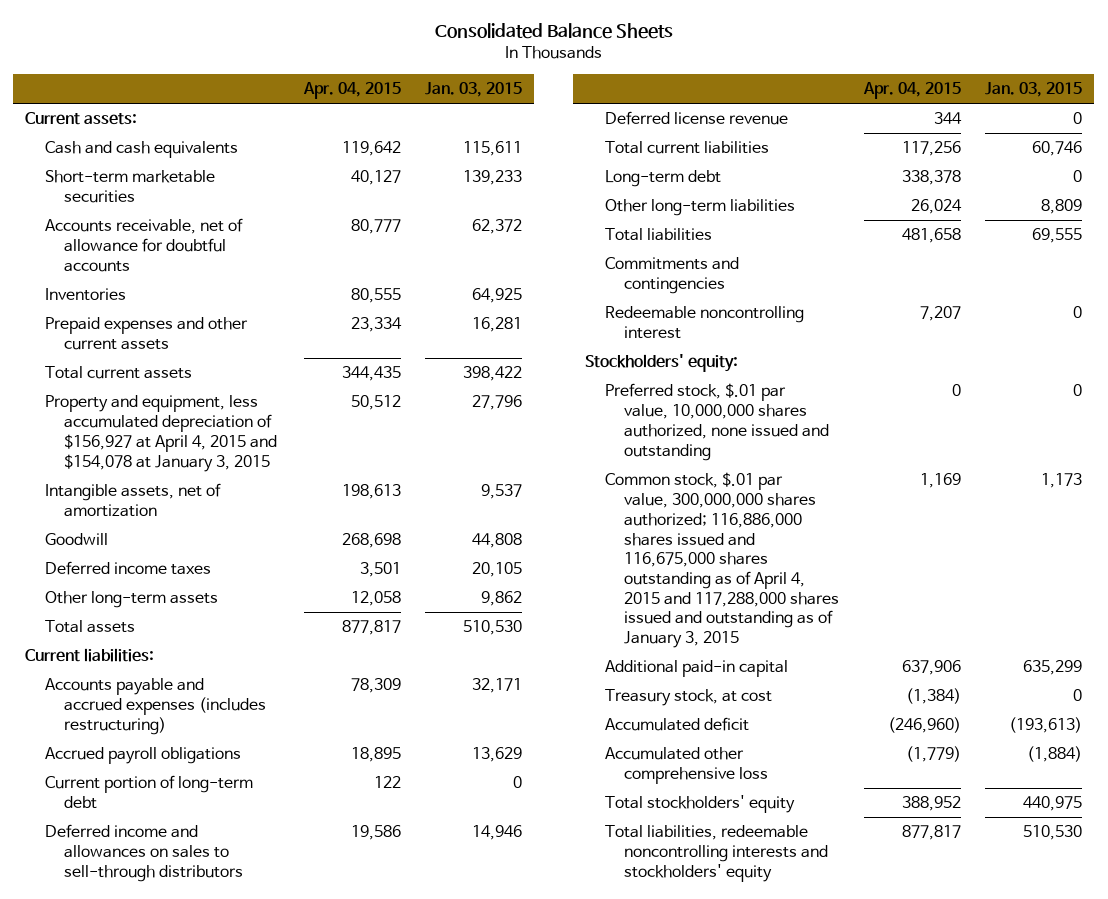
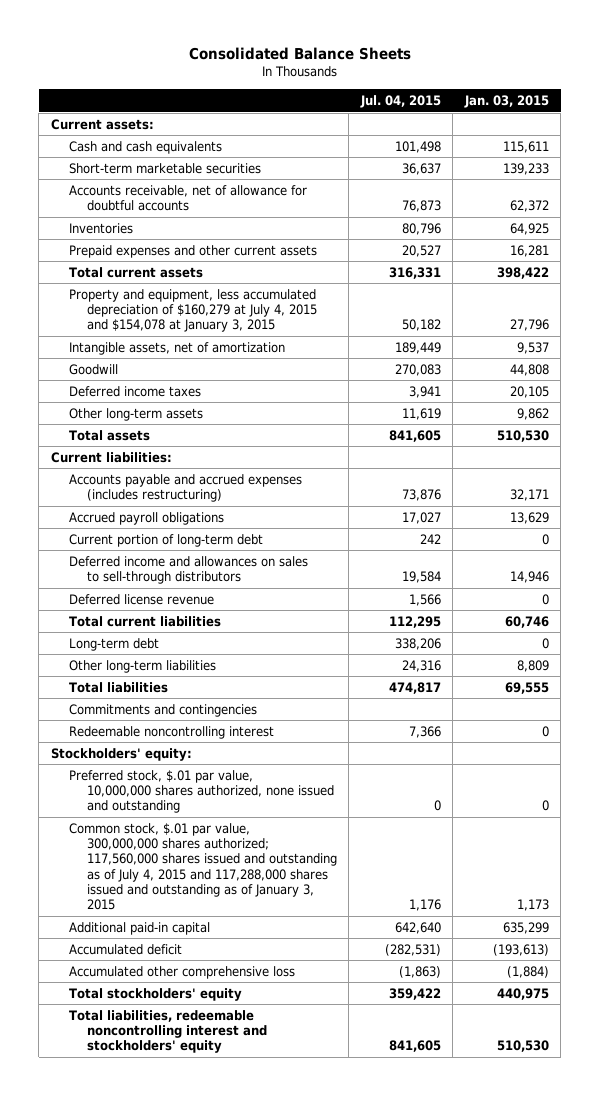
[302,82,401,100] Apr. 04, 2015 -> none
none -> [359,95,441,109] Jul. 04, 2015
[44,395,278,472] Property and equipment, less accumulated depreciation of $156,927 at April 4, 2015 and $154,078 at January 3, 2015 -> [68,288,317,333] Property and equipment, less accumulated depreciation of $160,279 at July 4, 2015 and $154,078 at January 3, 2015
[604,472,840,649] Common stock, $.01 par value, 300,000,000 shares authorized; 116,886,000 shares issued and 116,675,000 shares outstanding as of April 4, 2015 and 117,288,000 shares issued and outstanding as of January 3, 2015 -> [68,822,337,911] Common stock, $.01 par value, 300,000,000 shares authorized; 117,560,000 shares issued and outstanding as of July 4, 2015 and 117,288,000 shares issued and outstanding as of January 3, 2015
[604,689,772,707] Treasury stock, at cost -> none
[604,825,829,882] Total liabilities, redeemable noncontrolling interests and stockholders' equity -> [68,1009,267,1054] Total liabilities, redeemable noncontrolling interest and stockholders' equity

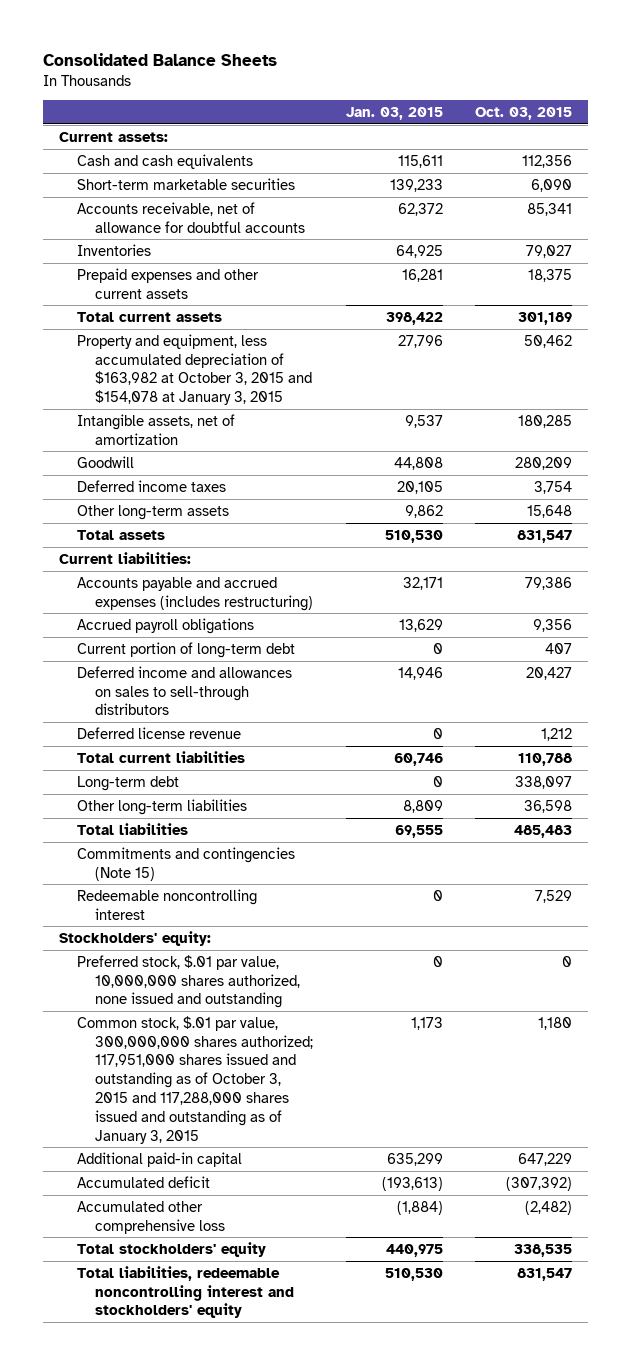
[359,95,441,109] Jul. 04, 2015 -> none
none -> [474,107,572,121] Oct. 03, 2015
[68,288,317,333] Property and equipment, less accumulated depreciation of $160,279 at July 4, 2015 and $154,078 at January 3, 2015 -> [77,333,313,406] Property and equipment, less accumulated depreciation of $163,982 at October 3, 2015 and $154,078 at January 3, 2015
[68,703,257,717] Commitments and contingencies -> [77,846,296,881] Commitments and contingencies (Note 15)
[68,822,337,911] Common stock, $.01 par value, 300,000,000 shares authorized; 117,560,000 shares issued and outstanding as of July 4, 2015 and 117,288,000 shares issued and outstanding as of January 3, 2015 -> [77,1015,314,1144] Common stock, $.01 par value, 300,000,000 shares authorized; 117,951,000 shares issued and outstanding as of October 3, 2015 and 117,288,000 shares issued and outstanding as of January 3, 2015

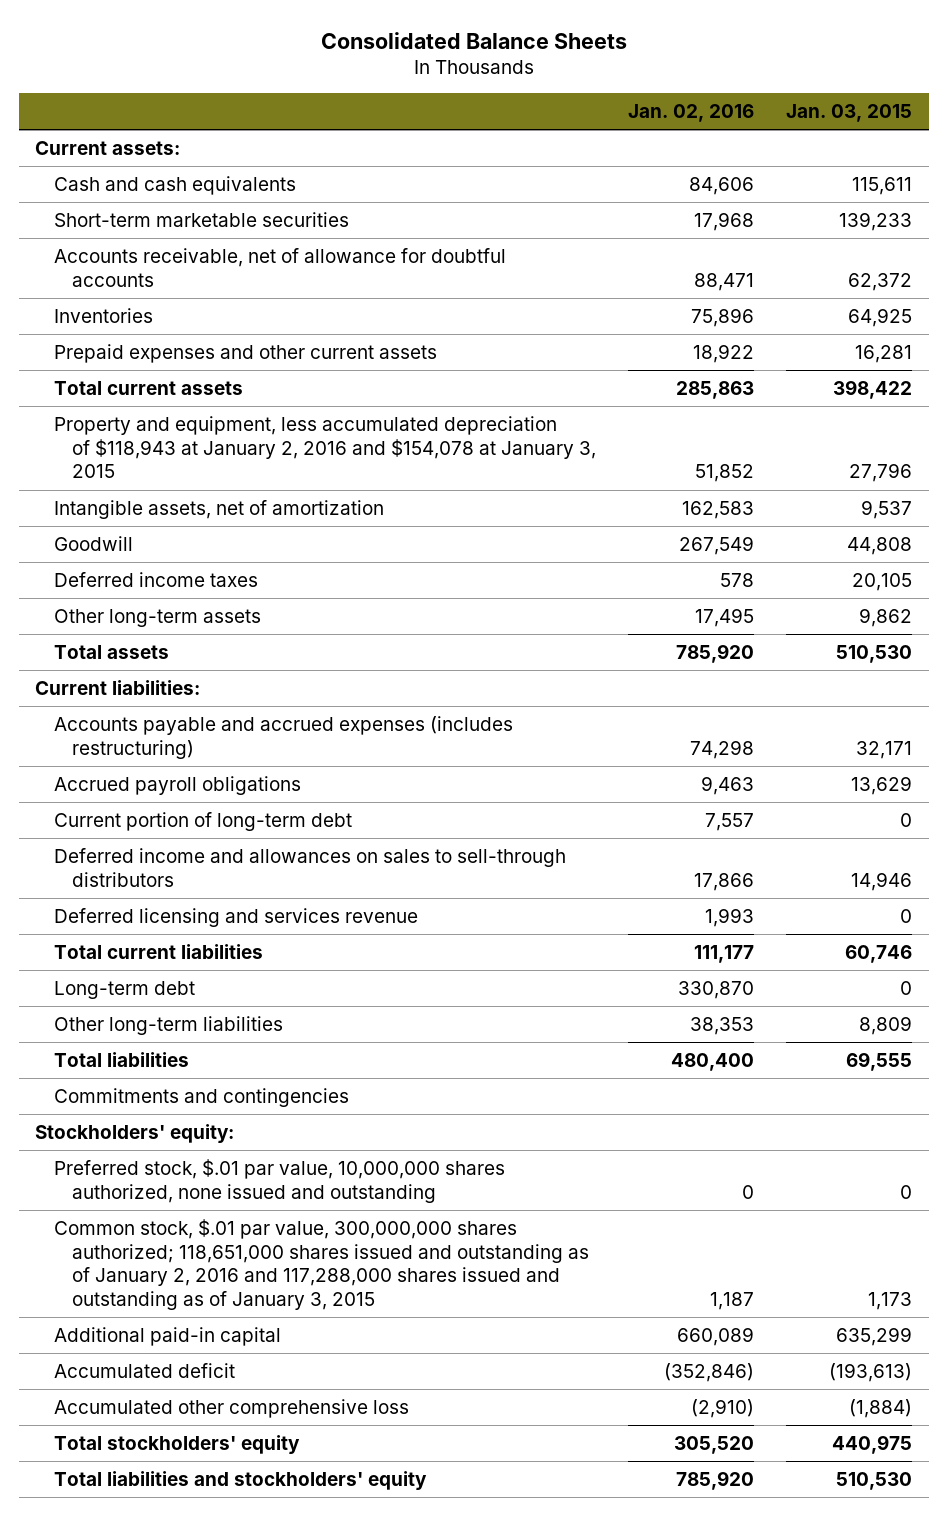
[474,107,572,121] Oct. 03, 2015 -> none
none -> [628,103,755,122] Jan. 02, 2016
[77,333,313,406] Property and equipment, less accumulated depreciation of $163,982 at October 3, 2015 and $154,078 at January 3, 2015 -> [53,416,597,479] Property and equipment, less accumulated depreciation of $118,943 at January 2, 2016 and $154,078 at January 3, 2015
[77,726,242,739] Deferred license revenue -> [53,908,418,928] Deferred licensing and services revenue
[77,888,258,920] Redeemable noncontrolling interest -> none
[77,846,296,881] Commitments and contingencies (Note 15) -> [53,1088,349,1108] Commitments and contingencies
[77,1015,314,1144] Common stock, $.01 par value, 300,000,000 shares authorized; 117,951,000 shares issued and outstanding as of October 3, 2015 and 117,288,000 shares issued and outstanding as of January 3, 2015 -> [53,1219,590,1310] Common stock, $.01 par value, 300,000,000 shares authorized; 118,651,000 shares issued and outstanding as of January 2, 2016 and 117,288,000 shares issued and outstanding as of January 3, 2015
[77,1265,295,1319] Total liabilities, redeemable noncontrolling interest and stockholders' equity -> [53,1471,427,1491] Total liabilities and stockholders' equity

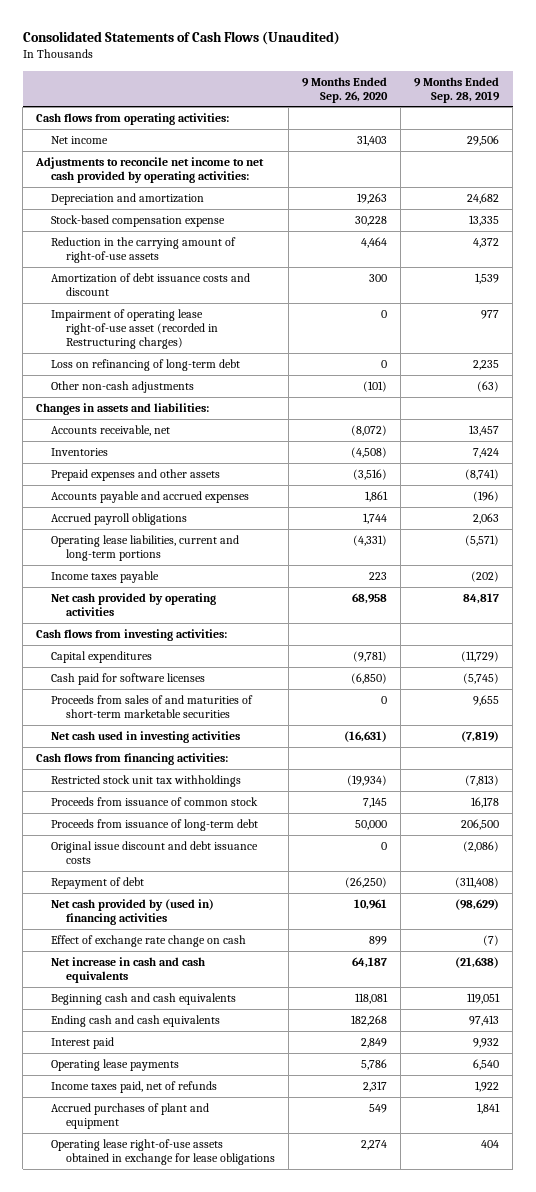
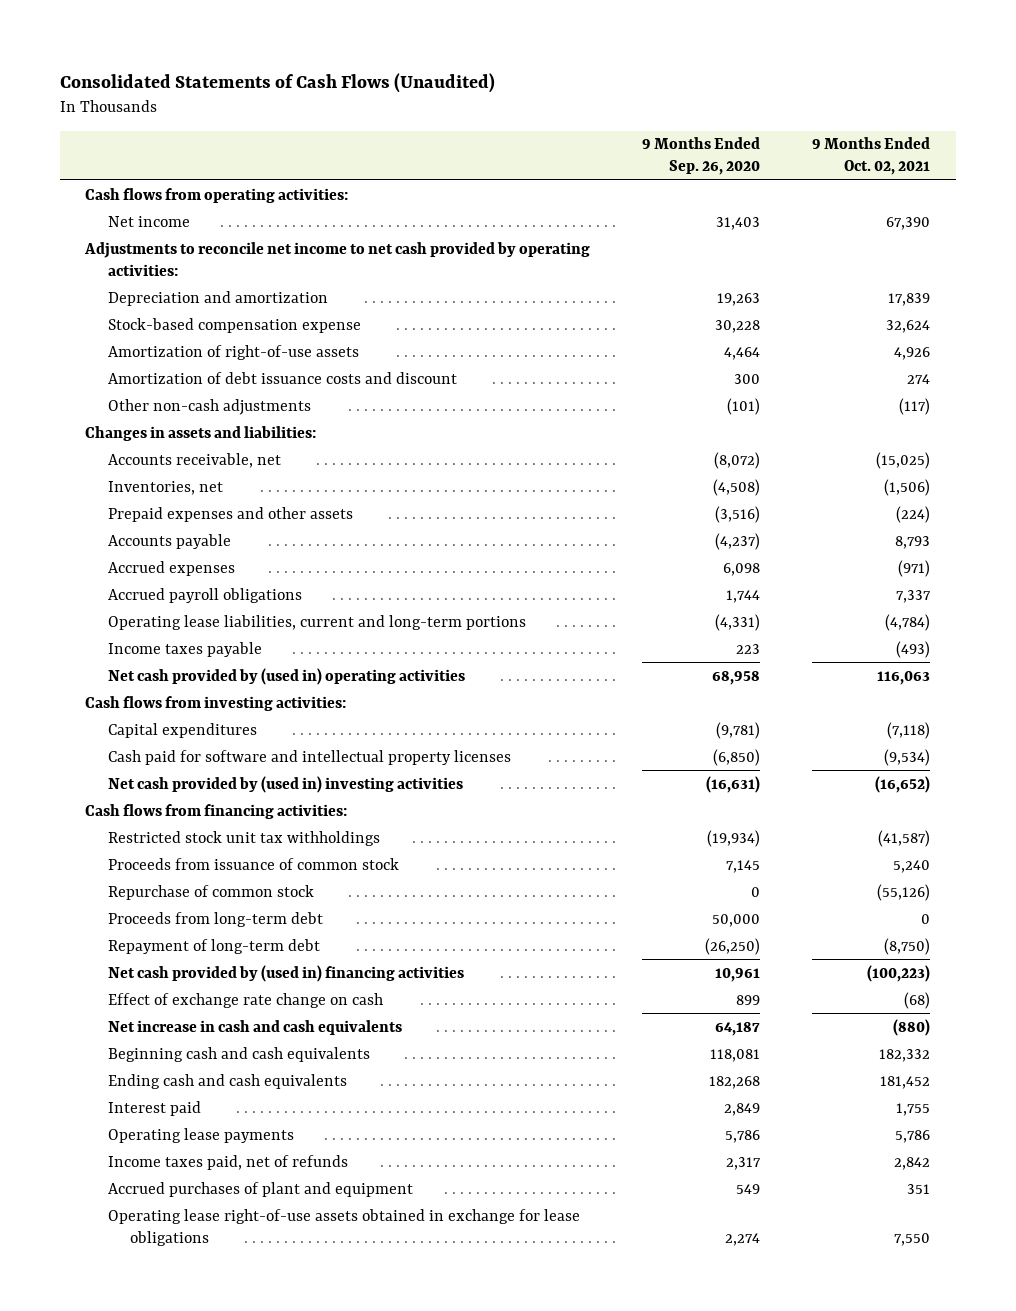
[414,76,501,103] 9 Months Ended Sep. 28, 2019 -> none
none -> [812,137,931,176] 9 Months Ended Oct. 02, 2021
[51,236,237,264] Reduction in the carrying amount of right-of-use assets -> [107,344,359,360] Amortization of right-of-use assets
[51,308,218,350] Impairment of operating lease right-of-use asset (recorded in Restructuring charges) -> none
[51,358,241,371] Loss on refinancing of long-term debt -> none
[51,447,109,456] Inventories -> [107,480,223,495] Inventories, net
[51,490,250,503] Accounts payable and accrued expenses -> none
none -> [107,533,231,549] Accounts payable
none -> [107,560,235,576] Accrued expenses
[51,592,217,617] Net cash provided by operating activities -> [107,667,465,685] Net cash provided by (used in) operating activities
[51,694,254,719] Proceeds from sales of and maturities of short-term marketable securities -> none
[51,672,206,685] Cash paid for software licenses -> [107,749,511,765] Cash paid for software and intellectual property licenses
[51,730,241,743] Net cash used in investing activities -> [107,775,463,793] Net cash provided by (used in) investing activities
[51,840,259,865] Original issue discount and debt issuance costs -> none
none -> [107,884,314,900] Repurchase of common stock
[51,818,259,831] Proceeds from issuance of long-term debt -> [107,911,323,927] Proceeds from long-term debt
[51,876,145,889] Repayment of debt -> [107,938,320,954] Repayment of long-term debt

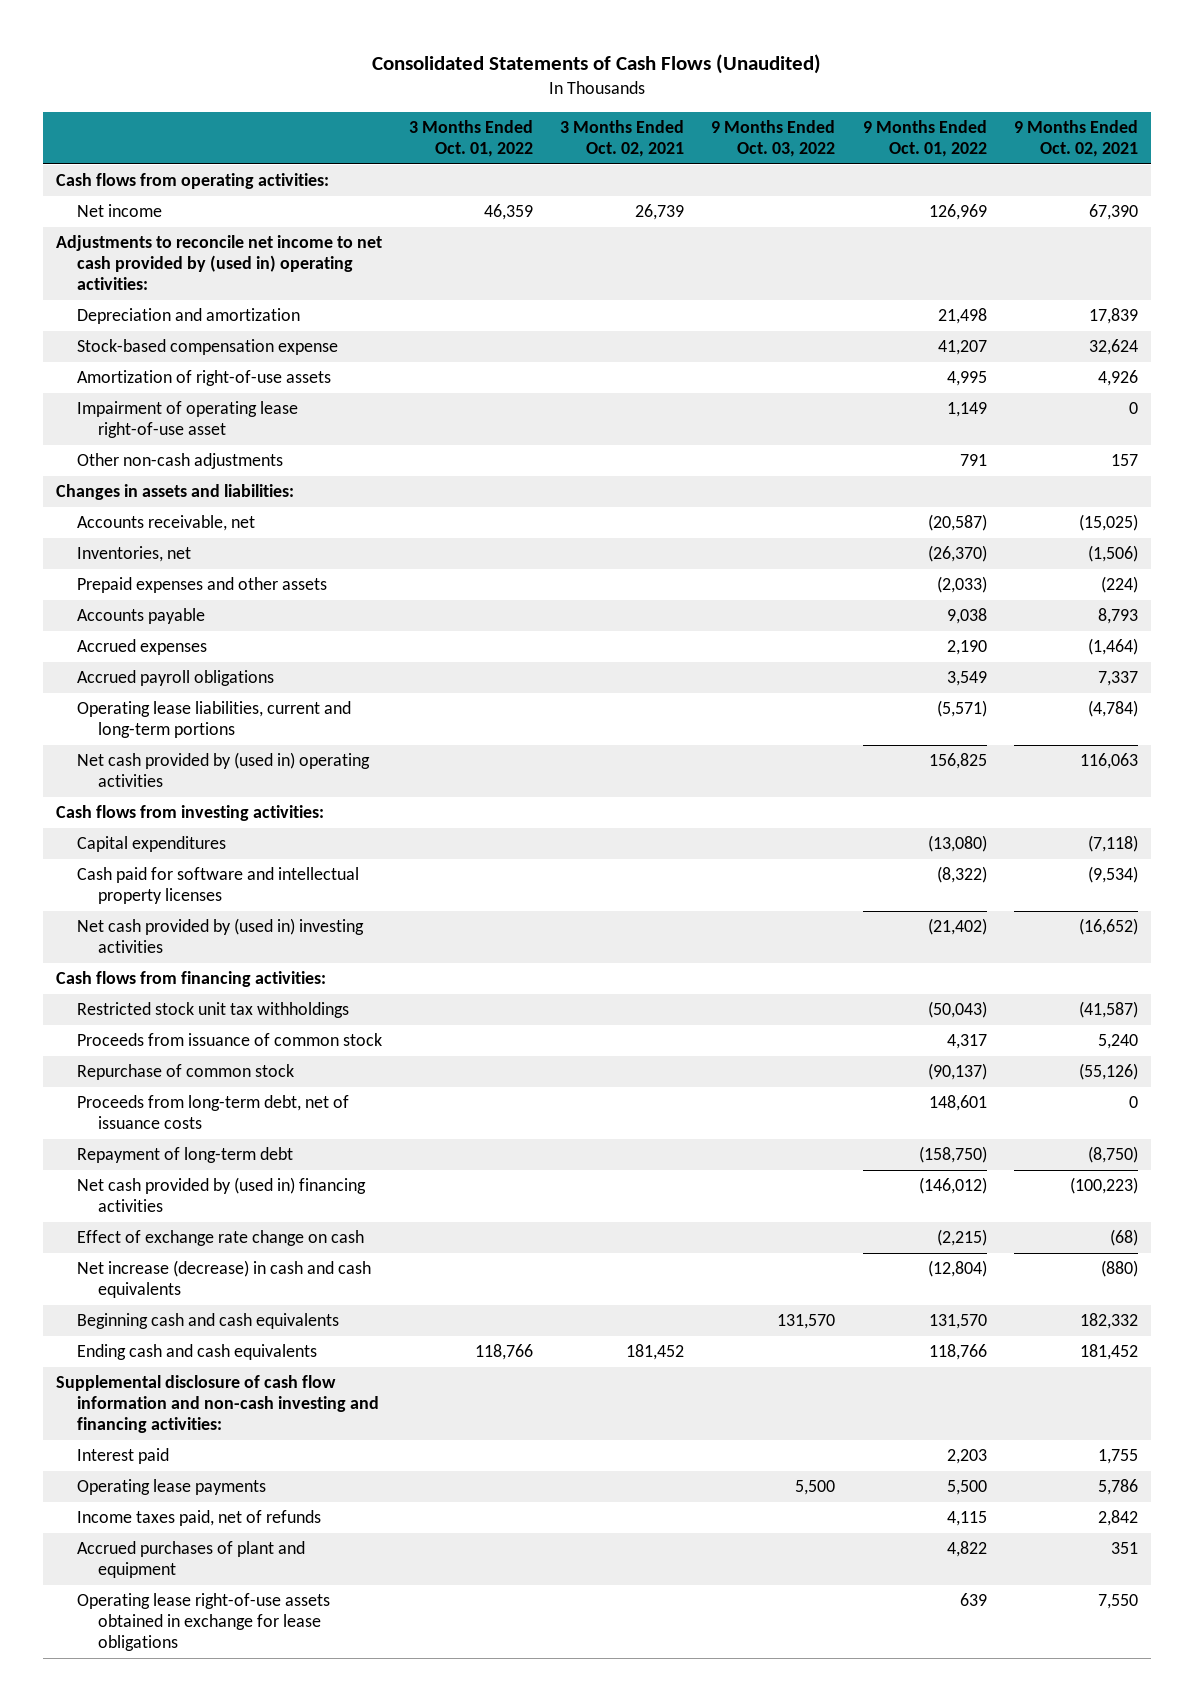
[642,137,761,176] 9 Months Ended Sep. 26, 2020 -> none
none -> [409,120,534,158] 3 Months Ended Oct. 01, 2022
none -> [560,120,685,158] 3 Months Ended Oct. 02, 2021
none -> [711,120,836,158] 9 Months Ended Oct. 03, 2022
none -> [862,120,987,158] 9 Months Ended Oct. 01, 2022
[84,241,591,276] Adjustments to reconcile net income to net cash provided by operating activities: -> [56,235,383,291] Adjustments to reconcile net income to net cash provided by (used in) operating activities:
[107,371,457,384] Amortization of debt issuance costs and discount -> none
none -> [77,401,299,439] Impairment of operating lease right-of-use asset
[899,397,931,415] (117) -> [1110,454,1138,467] 157
[898,559,931,577] (971) -> [1087,638,1138,656] (1,464)
[107,641,262,657] Income taxes payable -> none
[107,911,323,927] Proceeds from long-term debt -> [77,1095,350,1130] Proceeds from long-term debt, net of issuance costs
[107,1019,402,1035] Net increase in cash and cash equivalents -> [77,1260,372,1299] Net increase (decrease) in cash and cash equivalents
none -> [56,1375,380,1434] Supplemental disclosure of cash flow information and non-cash investing and financing activities:

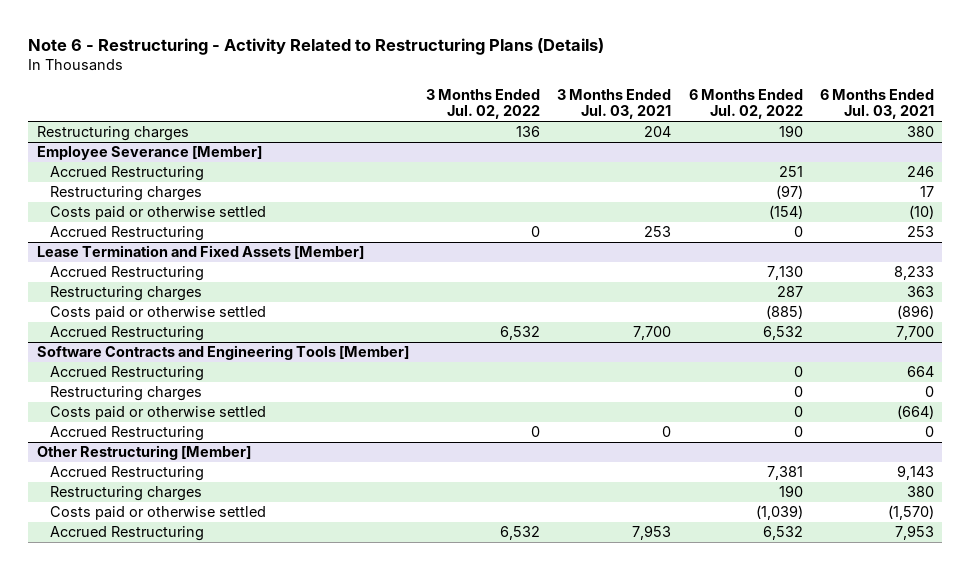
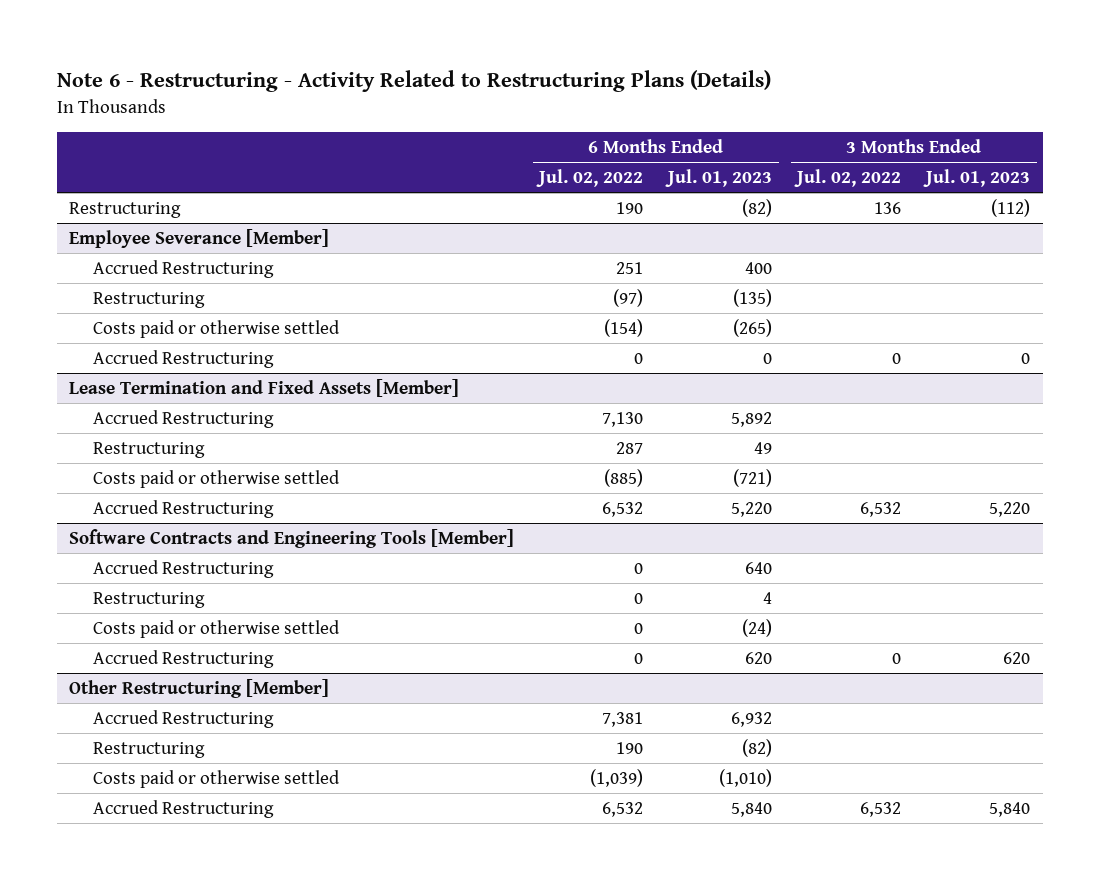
[557,88,672,120] 3 Months Ended Jul. 03, 2021 -> none
[819,88,934,120] 6 Months Ended Jul. 03, 2021 -> none
none -> [665,168,773,187] Jul. 01, 2023
none -> [923,168,1031,187] Jul. 01, 2023
[36,126,189,142] Restructuring charges -> [69,201,182,218] Restructuring
[50,186,203,202] Restructuring charges -> [92,291,205,308] Restructuring
[50,286,203,302] Restructuring charges -> [92,441,205,458] Restructuring
[50,386,203,402] Restructuring charges -> [92,591,205,608] Restructuring
[50,486,203,502] Restructuring charges -> [92,741,205,758] Restructuring

